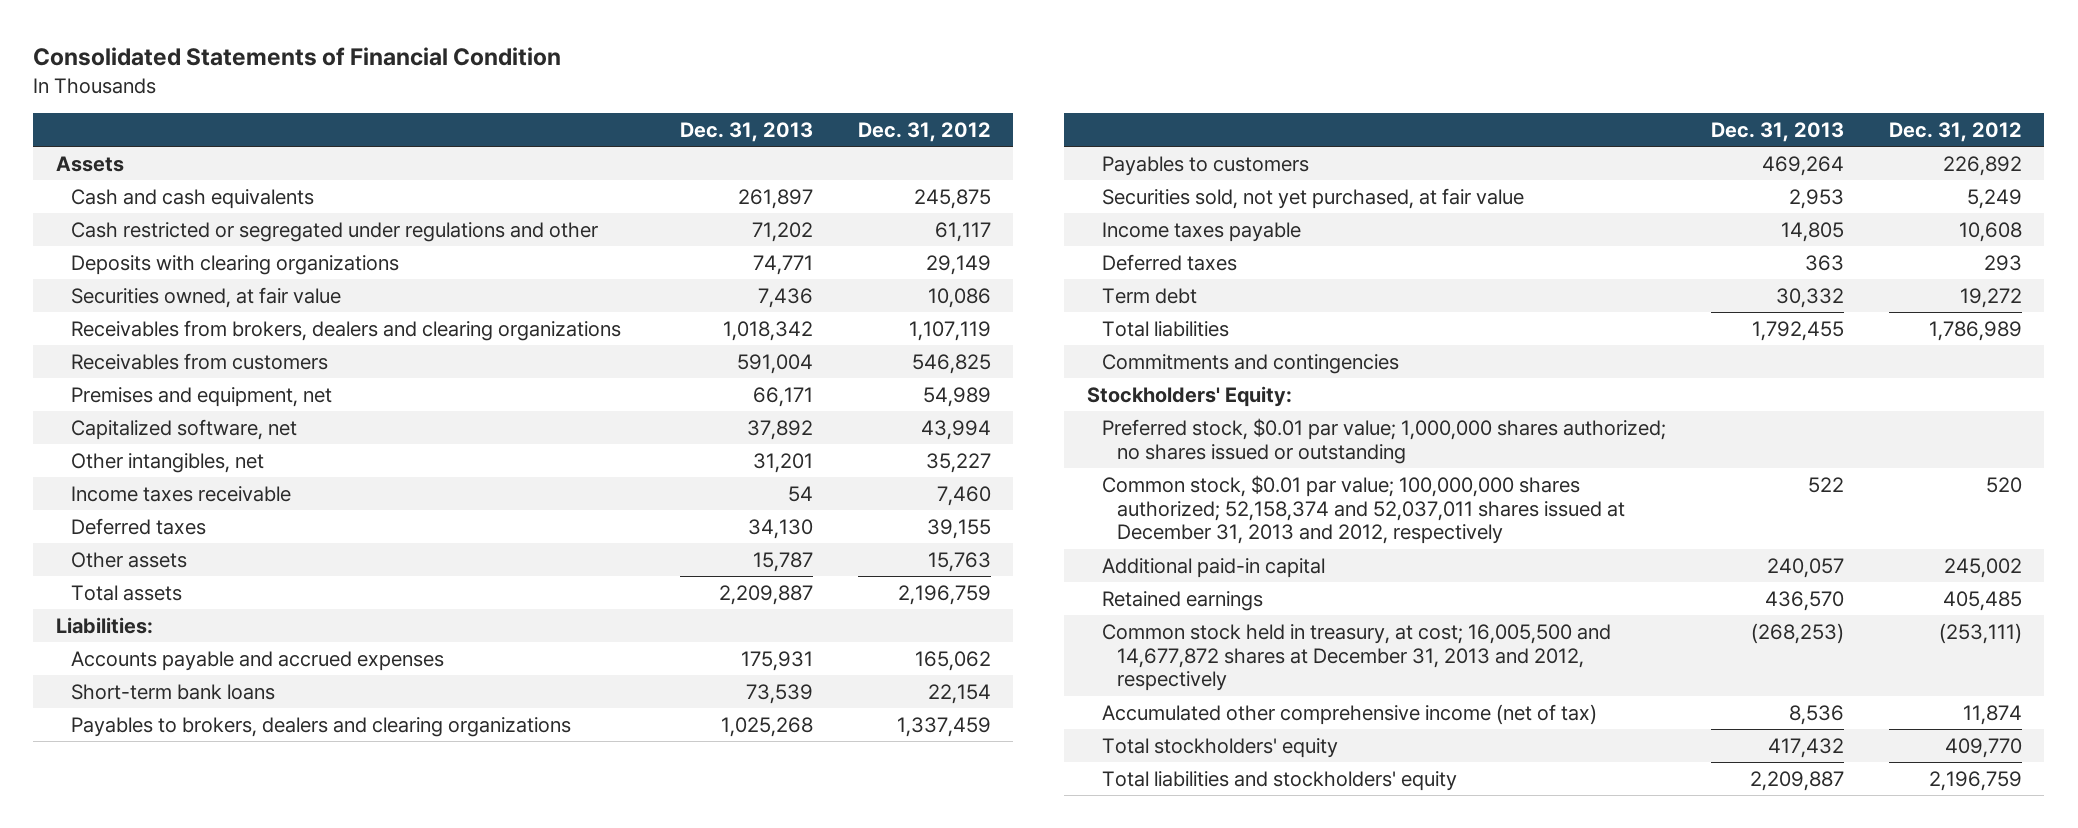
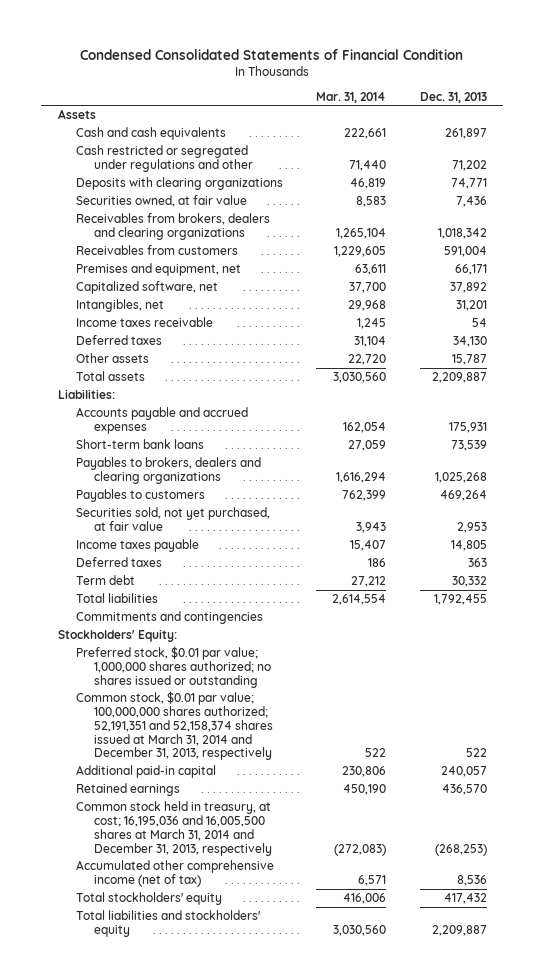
[33,47,562,67] Consolidated Statements of Financial Condition -> [80,48,464,60] Condensed Consolidated Statements of Financial Condition
[857,122,991,143] Dec. 31, 2012 -> none
none -> [316,91,387,103] Mar. 31, 2014
[71,452,265,473] Other intangibles, net -> [76,299,165,313] Intangibles, net
[1102,474,1626,545] Common stock, $0.01 par value; 100,000,000 shares authorized; 52,158,374 and 52,037,011 shares issued at December 31, 2013 and 2012, respectively -> [76,691,274,761] Common stock, $0.01 par value; 100,000,000 shares authorized; 52,191,351 and 52,158,374 shares issued at March 31, 2014 and December 31, 2013, respectively
[1102,623,1612,692] Common stock held in treasury, at cost; 16,005,500 and 14,677,872 shares at December 31, 2013 and 2012, respectively -> [76,801,273,856] Common stock held in treasury, at cost; 16,195,036 and 16,005,500 shares at March 31, 2014 and December 31, 2013, respectively

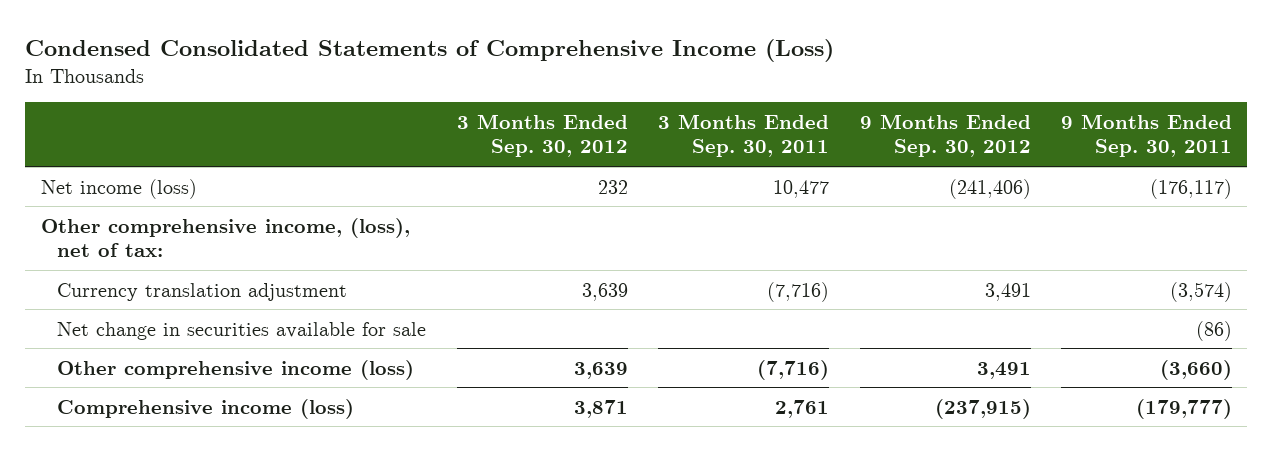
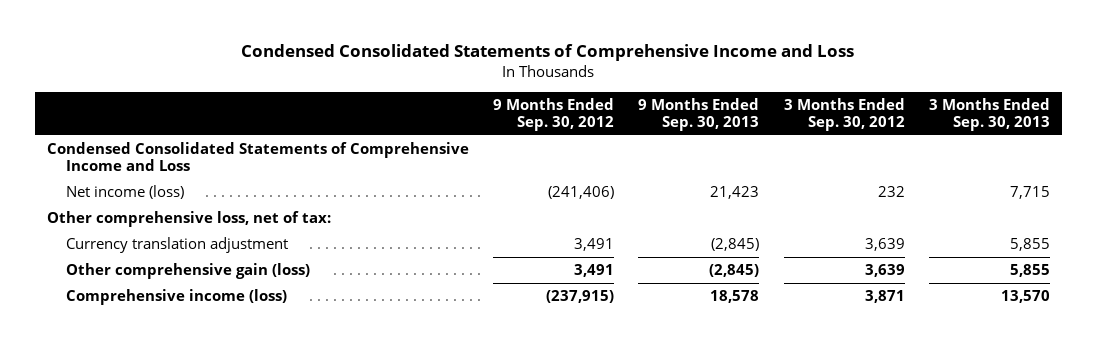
[25,39,835,63] Condensed Consolidated Statements of Comprehensive Income (Loss) -> [241,44,855,62] Condensed Consolidated Statements of Comprehensive Income and Loss
[658,113,830,158] 3 Months Ended Sep. 30, 2011 -> none
[1061,113,1233,158] 9 Months Ended Sep. 30, 2011 -> none
none -> [638,97,760,132] 9 Months Ended Sep. 30, 2013
none -> [928,97,1050,132] 3 Months Ended Sep. 30, 2013
none -> [46,142,469,172] Condensed Consolidated Statements of Comprehensive Income and Loss
[40,217,410,257] Other comprehensive income, (loss), net of tax: -> [46,211,331,228] Other comprehensive loss, net of tax:
[57,321,427,340] Net change in securities available for sale -> none
[57,359,415,380] Other comprehensive income (loss) -> [65,263,310,280] Other comprehensive gain (loss)

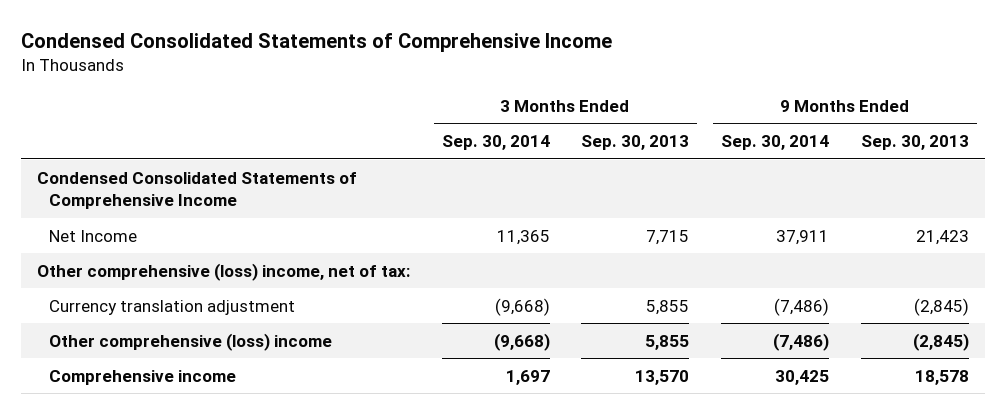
[241,44,855,62] Condensed Consolidated Statements of Comprehensive Income and Loss -> [20,32,612,52] Condensed Consolidated Statements of Comprehensive Income
[493,97,615,132] 9 Months Ended Sep. 30, 2012 -> none
[783,97,905,132] 3 Months Ended Sep. 30, 2012 -> none
none -> [441,135,550,151] Sep. 30, 2014
none -> [721,135,830,151] Sep. 30, 2014
[46,142,469,172] Condensed Consolidated Statements of Comprehensive Income and Loss -> [36,171,357,210] Condensed Consolidated Statements of Comprehensive Income
[65,185,184,200] Net income (loss) -> [48,229,137,242] Net Income
[46,211,331,228] Other comprehensive loss, net of tax: -> [36,262,410,281] Other comprehensive (loss) income, net of tax:
[65,263,310,280] Other comprehensive gain (loss) -> [48,332,332,351] Other comprehensive (loss) income
[65,289,287,306] Comprehensive income (loss) -> [48,369,236,385] Comprehensive income

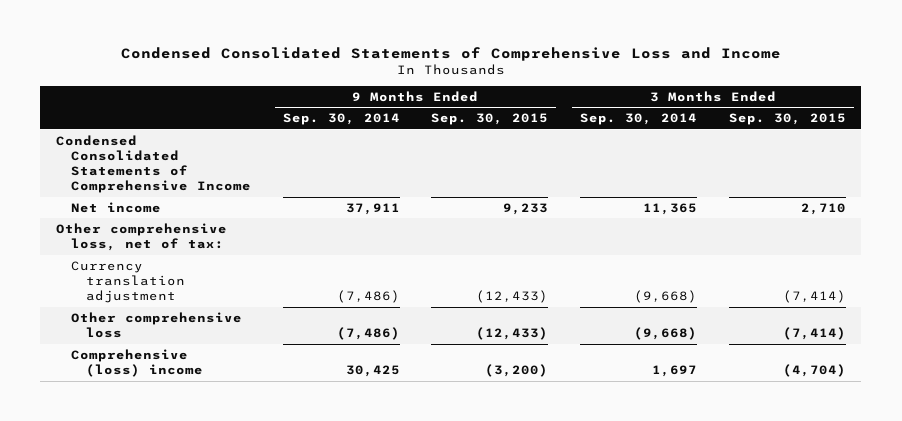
[20,32,612,52] Condensed Consolidated Statements of Comprehensive Income -> [120,47,781,62] Condensed Consolidated Statements of Comprehensive Loss and Income
[581,135,690,151] Sep. 30, 2013 -> none
[860,135,969,151] Sep. 30, 2013 -> none
none -> [431,113,549,126] Sep. 30, 2015
none -> [728,113,846,126] Sep. 30, 2015
[48,229,137,242] Net Income -> [70,201,161,213] Net income
[36,262,410,281] Other comprehensive (loss) income, net of tax: -> [55,222,227,251] Other comprehensive loss, net of tax:
[48,332,332,351] Other comprehensive (loss) income -> [70,311,242,338] Other comprehensive loss
[48,369,236,385] Comprehensive income -> [70,348,203,377] Comprehensive (loss) income

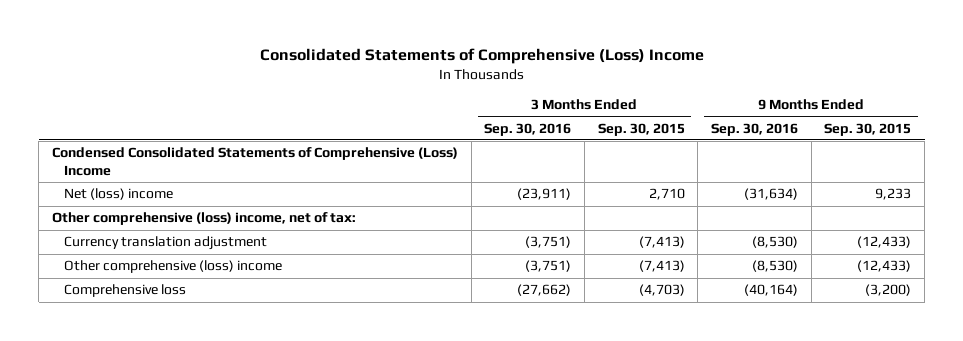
[120,47,781,62] Condensed Consolidated Statements of Comprehensive Loss and Income -> [259,48,704,65] Consolidated Statements of Comprehensive (Loss) Income
[282,113,400,126] Sep. 30, 2014 -> none
[579,113,697,126] Sep. 30, 2014 -> none
none -> [484,122,572,136] Sep. 30, 2016
none -> [710,122,798,136] Sep. 30, 2016
[55,134,251,194] Condensed Consolidated Statements of Comprehensive Income -> [51,147,458,177] Condensed Consolidated Statements of Comprehensive (Loss) Income
[70,201,161,213] Net income -> [63,188,173,201] Net (loss) income
[55,222,227,251] Other comprehensive loss, net of tax: -> [51,212,356,226] Other comprehensive (loss) income, net of tax:
[782,290,846,304] (7,414) -> [638,236,685,249] (7,413)
[70,311,242,338] Other comprehensive loss -> [63,260,282,274] Other comprehensive (loss) income
[782,326,846,340] (7,414) -> [638,260,685,273] (7,413)
[70,348,203,377] Comprehensive (loss) income -> [63,284,186,298] Comprehensive loss
[782,363,846,377] (4,704) -> [638,284,685,297] (4,703)

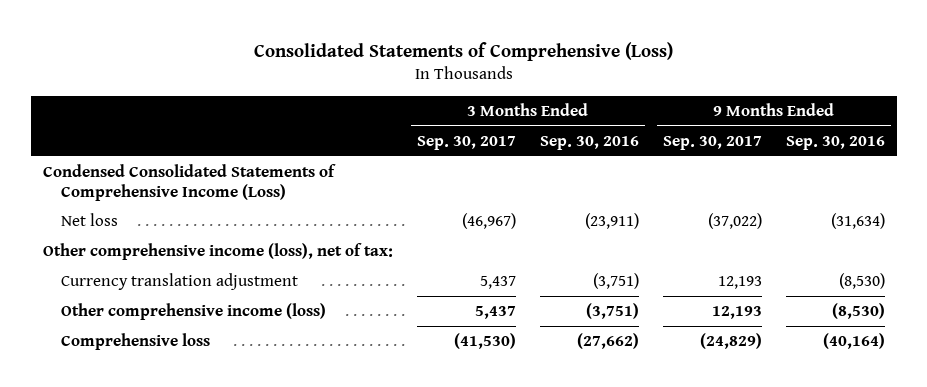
[259,48,704,65] Consolidated Statements of Comprehensive (Loss) Income -> [253,41,673,61] Consolidated Statements of Comprehensive (Loss)
[597,122,685,136] Sep. 30, 2015 -> none
[824,122,912,136] Sep. 30, 2015 -> none
none -> [416,136,516,151] Sep. 30, 2017
none -> [662,136,762,151] Sep. 30, 2017
[51,147,458,177] Condensed Consolidated Statements of Comprehensive (Loss) Income -> [42,164,336,201] Condensed Consolidated Statements of Comprehensive Income (Loss)
[63,188,173,201] Net (loss) income -> [61,213,119,227] Net loss
[51,212,356,226] Other comprehensive (loss) income, net of tax: -> [42,243,393,261] Other comprehensive income (loss), net of tax:
[63,260,282,274] Other comprehensive (loss) income -> [61,303,327,321] Other comprehensive income (loss)

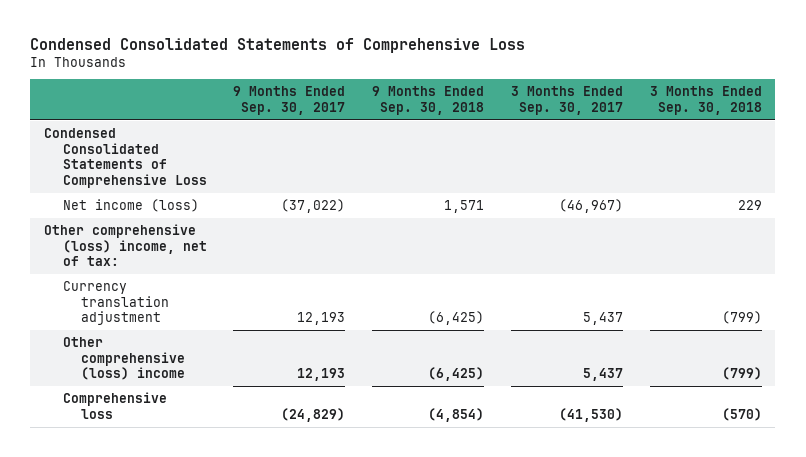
[253,41,673,61] Consolidated Statements of Comprehensive (Loss) -> [30,37,526,53] Condensed Consolidated Statements of Comprehensive Loss
[539,136,639,151] Sep. 30, 2016 -> none
[785,136,885,151] Sep. 30, 2016 -> none
none -> [372,86,485,116] 9 Months Ended Sep. 30, 2018
none -> [649,86,762,116] 3 Months Ended Sep. 30, 2018
[42,164,336,201] Condensed Consolidated Statements of Comprehensive Income (Loss) -> [43,128,207,189] Condensed Consolidated Statements of Comprehensive Loss
[61,213,119,227] Net loss -> [62,199,199,213] Net income (loss)
[42,243,393,261] Other comprehensive income (loss), net of tax: -> [43,224,207,267] Other comprehensive (loss) income, net of tax:
[61,303,327,321] Other comprehensive income (loss) -> [62,337,186,381] Other comprehensive (loss) income

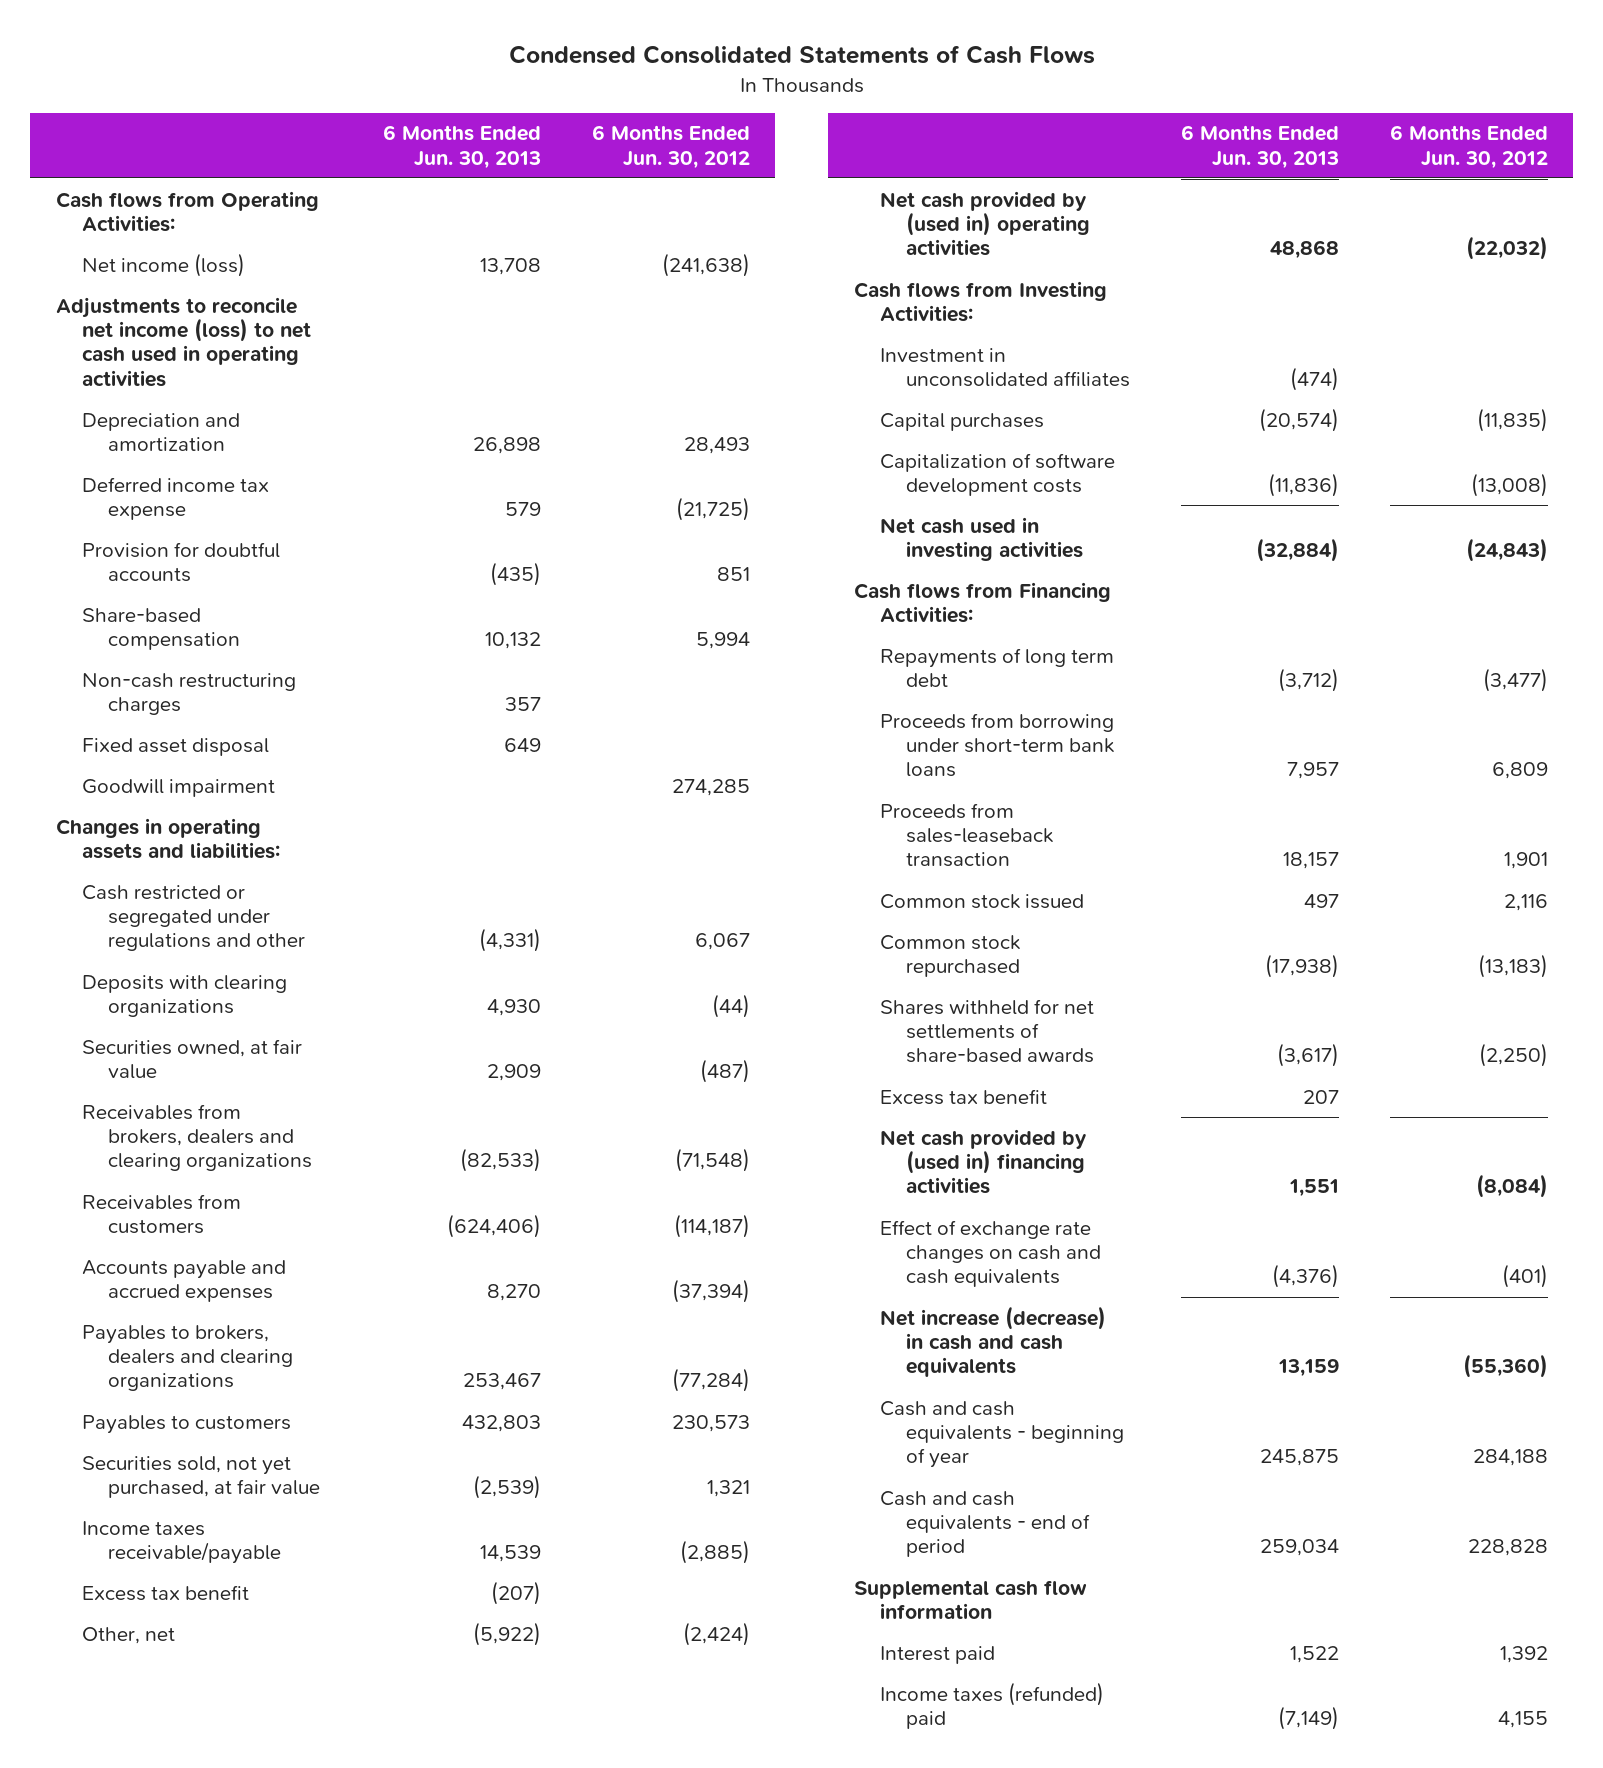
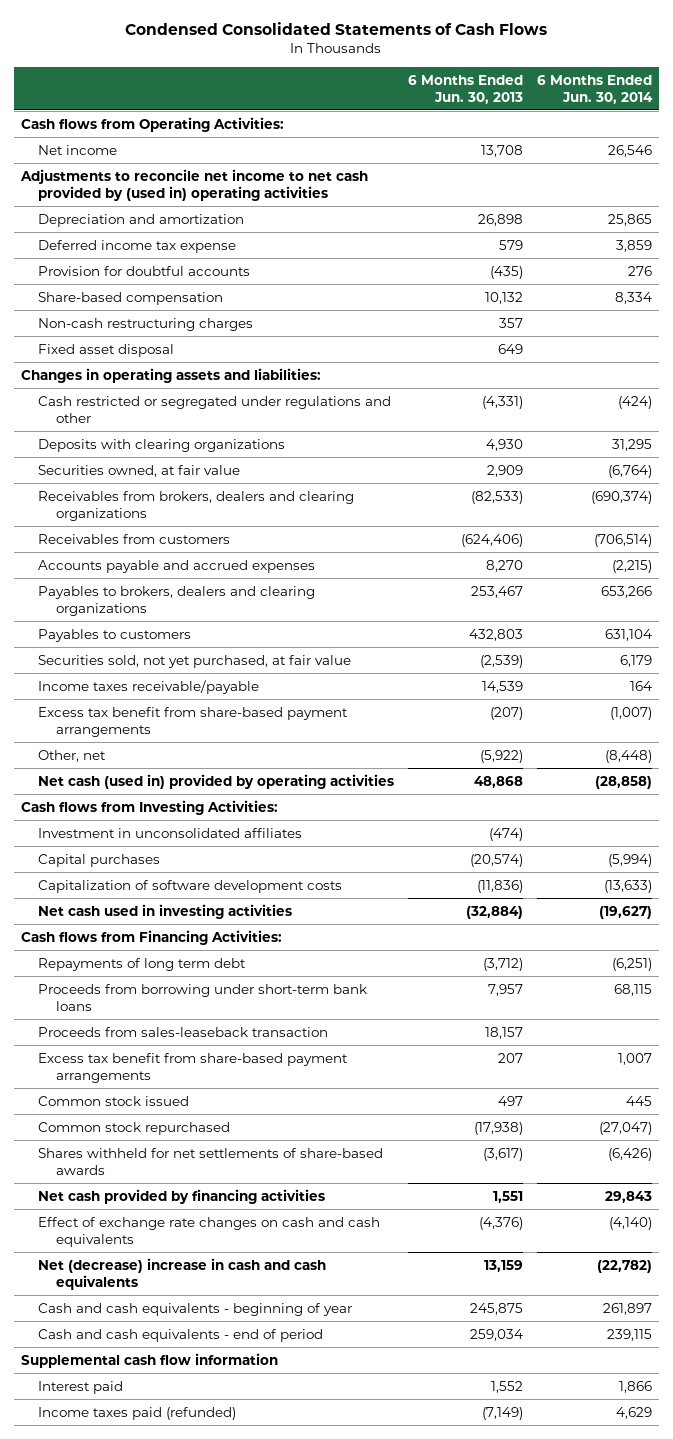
[591,125,750,169] 6 Months Ended Jun. 30, 2012 -> none
none -> [536,74,653,104] 6 Months Ended Jun. 30, 2014
[81,252,245,277] Net income (loss) -> [38,144,118,155] Net income
[55,296,311,387] Adjustments to reconcile net income (loss) to net cash used in operating activities -> [19,168,368,201] Adjustments to reconcile net income to net cash provided by (used in) operating activities
[81,778,275,797] Goodwill impairment -> none
[81,1584,249,1601] Excess tax benefit -> [38,706,349,737] Excess tax benefit from share-based payment arrangements
[879,190,1090,257] Net cash provided by (used in) operating activities -> [38,773,395,789] Net cash (used in) provided by operating activities
none -> [38,1052,349,1083] Excess tax benefit from share-based payment arrangements
[879,1088,1047,1105] Excess tax benefit -> none
[879,1128,1087,1195] Net cash provided by (used in) financing activities -> [38,1188,326,1204] Net cash provided by financing activities
[879,1305,1106,1378] Net increase (decrease) in cash and cash equivalents -> [38,1257,327,1290] Net (decrease) increase in cash and cash equivalents
[1289,1645,1339,1663] 1,522 -> [490,1380,523,1393] 1,552
[879,1681,1104,1729] Income taxes (refunded) paid -> [38,1406,237,1420] Income taxes paid (refunded)

